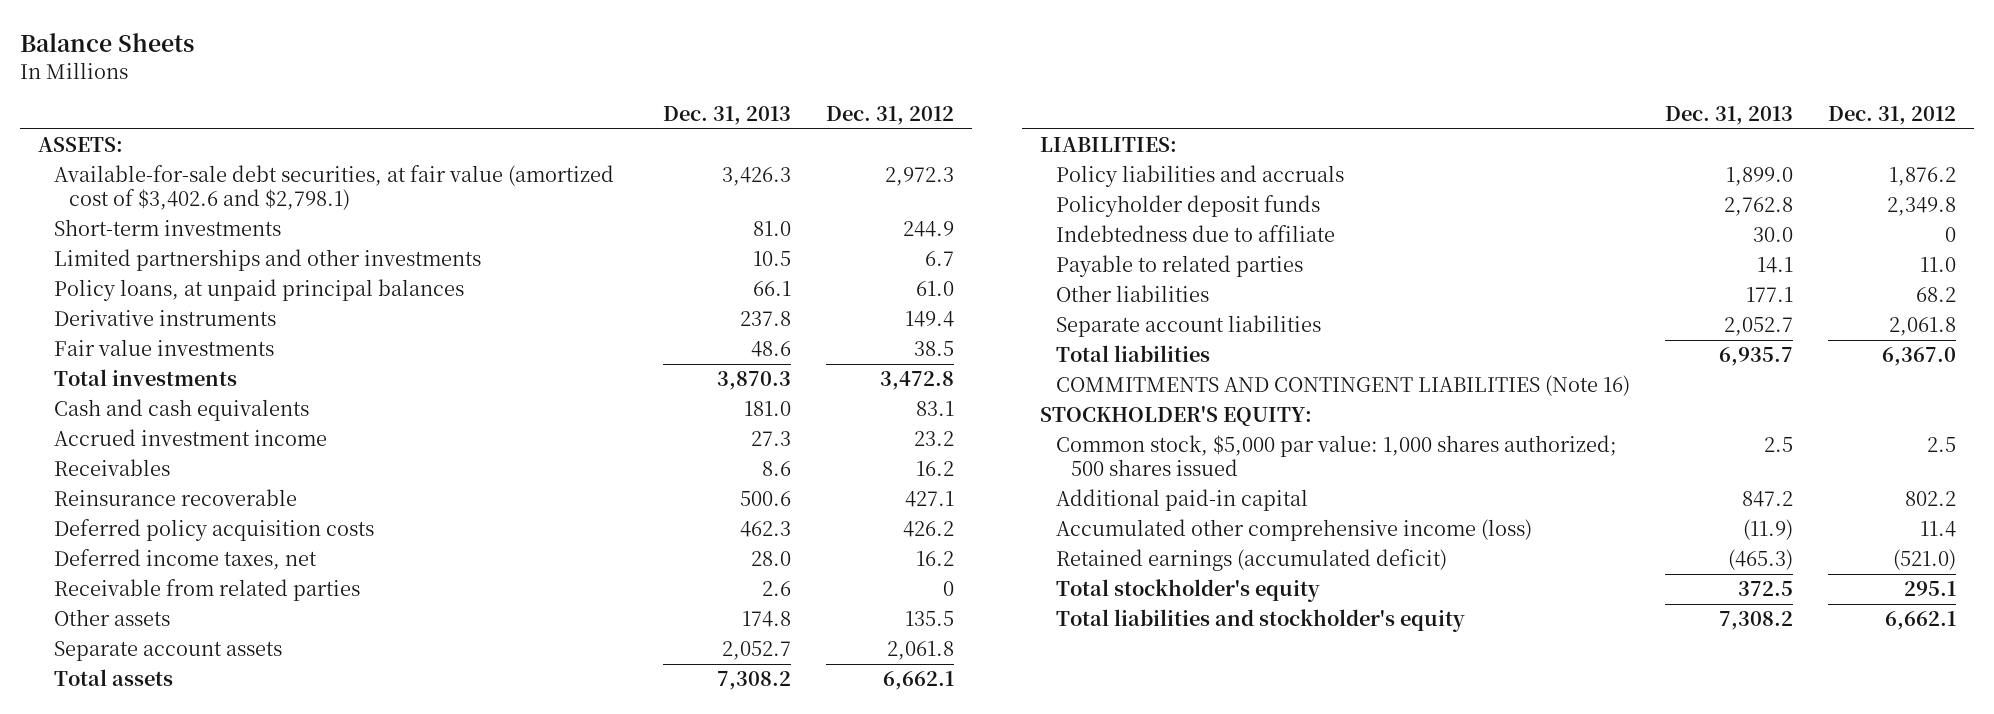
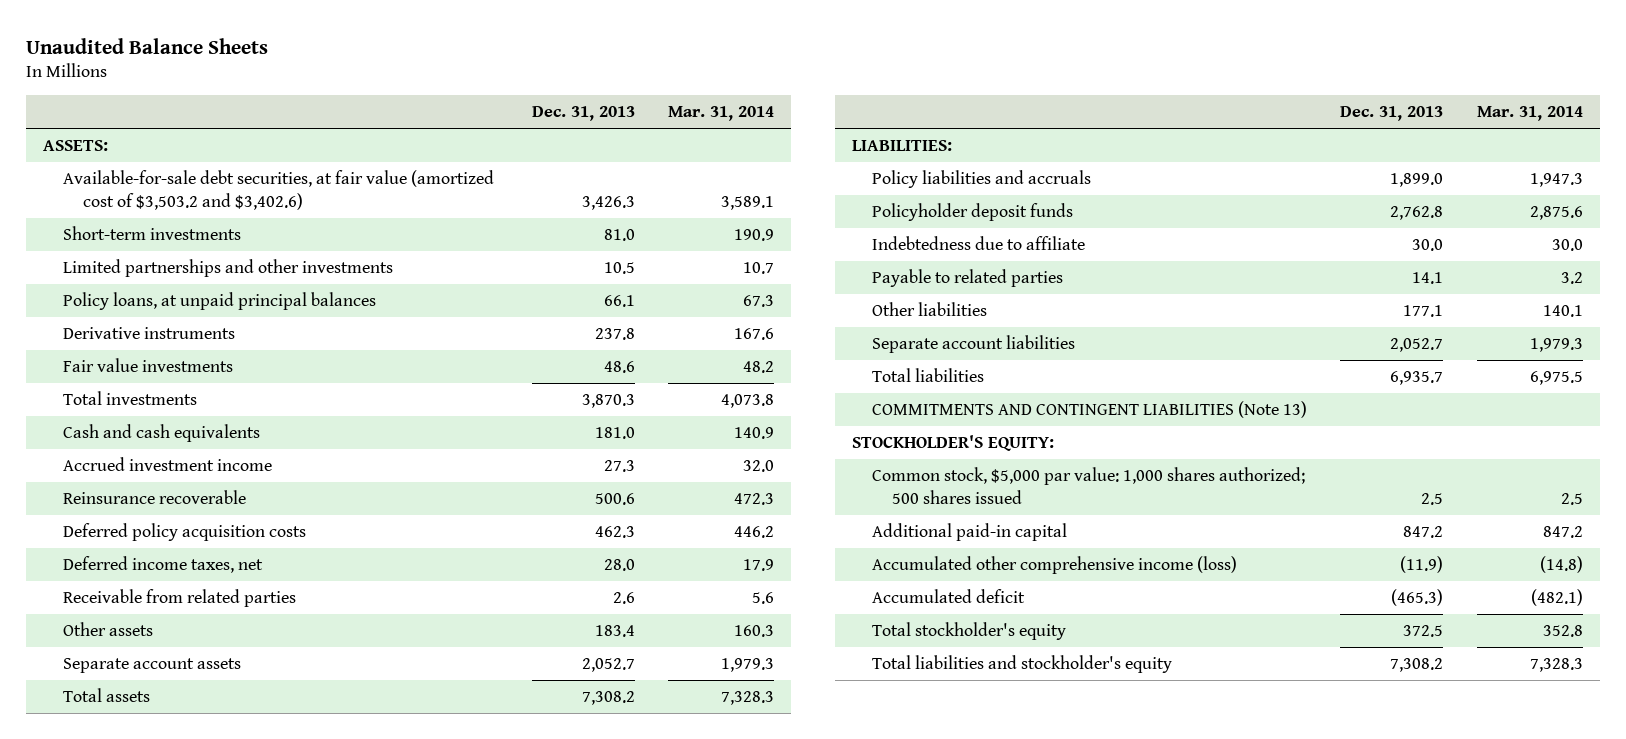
[20,32,195,52] Balance Sheets -> [26,37,269,54] Unaudited Balance Sheets
[826,106,955,126] Dec. 31, 2012 -> none
none -> [668,106,775,122] Mar. 31, 2014
[53,165,614,211] Available-for-sale debt securities, at fair value (amortized cost of $3,402.6 and $2,798.1) -> [63,170,495,210] Available-for-sale debt securities, at fair value (amortized cost of $3,503.2 and $3,402.6)
[53,459,170,477] Receivables -> none
[741,611,791,628] 174.8 -> [594,625,635,638] 183.4
[1055,375,1630,397] COMMITMENTS AND CONTINGENT LIABILITIES (Note 16) -> [871,401,1307,419] COMMITMENTS AND CONTINGENT LIABILITIES (Note 13)
[1055,549,1447,572] Retained earnings (accumulated deficit) -> [871,589,1025,604] Accumulated deficit

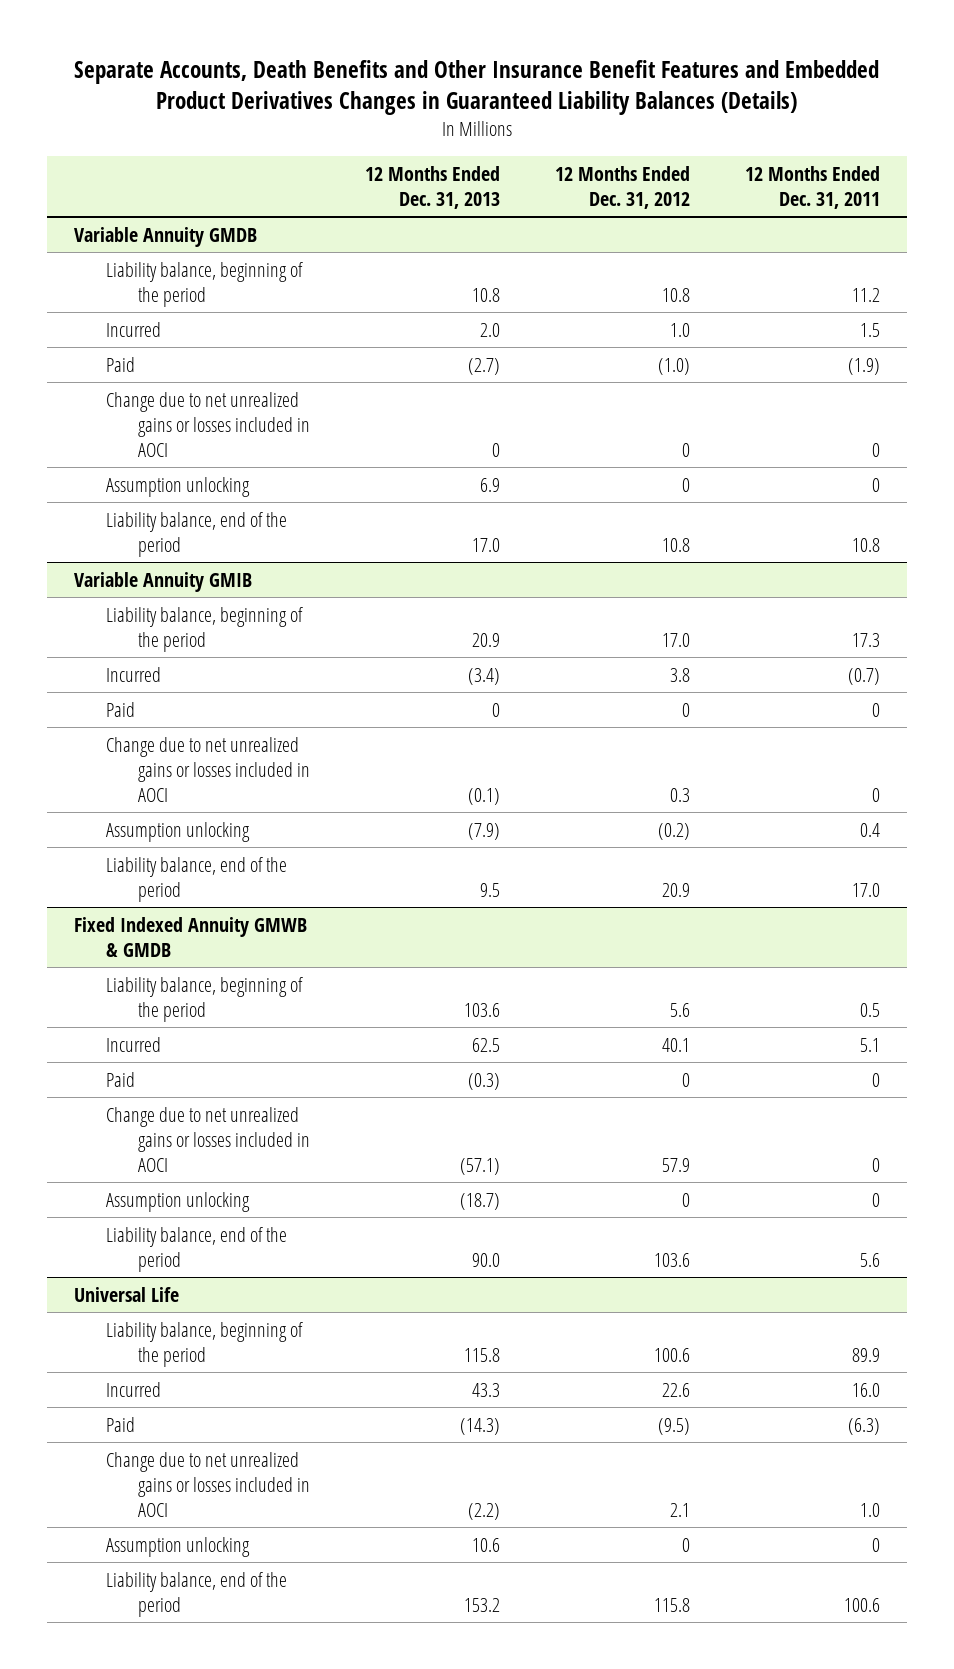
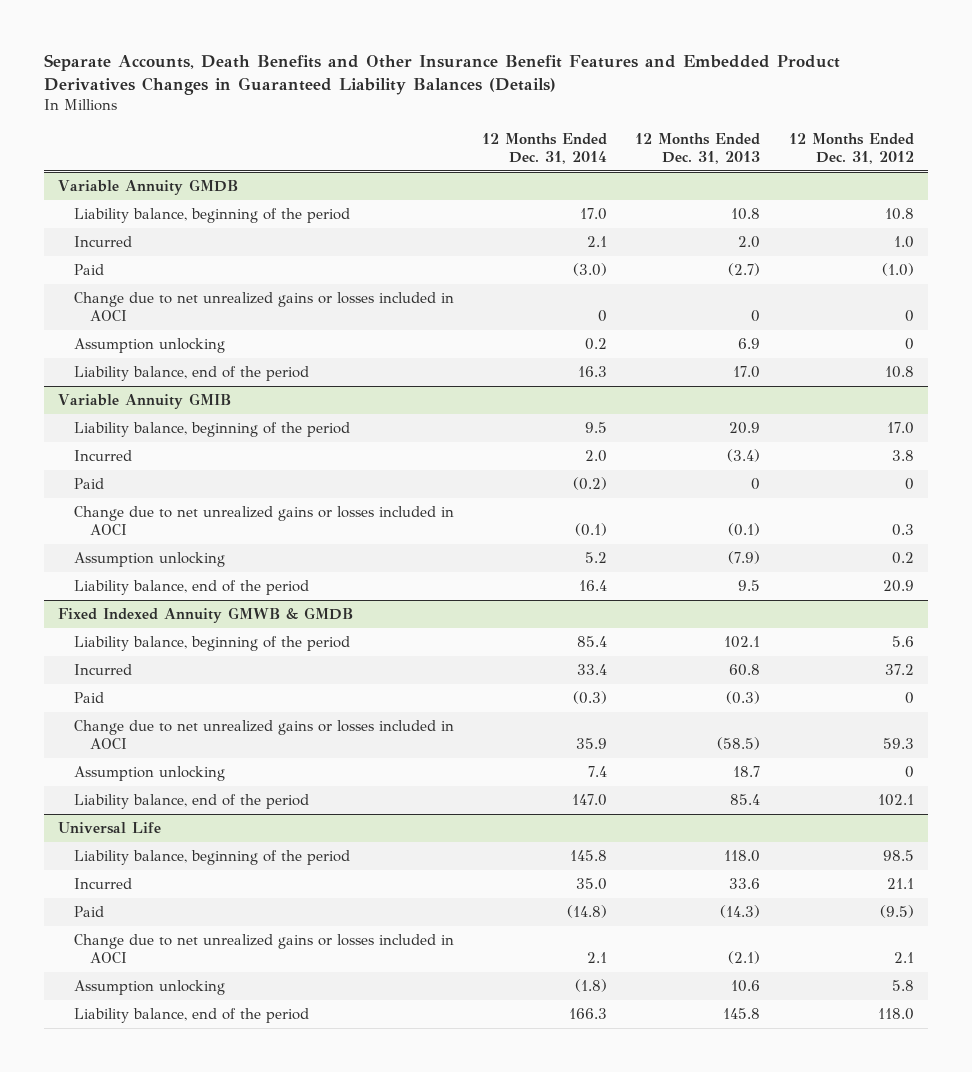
[744,165,880,209] 12 Months Ended Dec. 31, 2011 -> none
none -> [482,133,608,165] 12 Months Ended Dec. 31, 2014
[657,822,690,840] (0.2) -> [891,552,914,565] 0.2
[463,1002,500,1017] 103.6 -> [724,636,761,649] 102.1
[471,1037,500,1052] 62.5 -> [729,664,761,677] 60.8
[661,1037,690,1052] 40.1 -> [884,664,914,676] 37.2
[459,1157,500,1175] (57.1) -> [717,736,761,750] (58.5)
[661,1157,690,1172] 57.9 -> [882,737,914,749] 59.3
[459,1192,500,1210] (18.7) -> [733,766,761,778] 18.7
[471,1252,500,1267] 90.0 -> [730,794,761,806] 85.4
[653,1252,690,1267] 103.6 -> [877,794,914,807] 102.1
[463,1347,500,1362] 115.8 -> [724,850,761,863] 118.0
[653,1347,690,1362] 100.6 -> [882,850,914,862] 98.5
[471,1382,500,1397] 43.3 -> [729,878,761,890] 33.6
[661,1382,690,1397] 22.6 -> [886,878,914,890] 21.1
[467,1502,500,1520] (2.2) -> [728,950,761,964] (2.1)
[681,1537,690,1552] 0 -> [891,980,914,992] 5.8
[463,1597,500,1612] 153.2 -> [723,1008,761,1020] 145.8
[653,1597,690,1612] 115.8 -> [877,1008,914,1021] 118.0

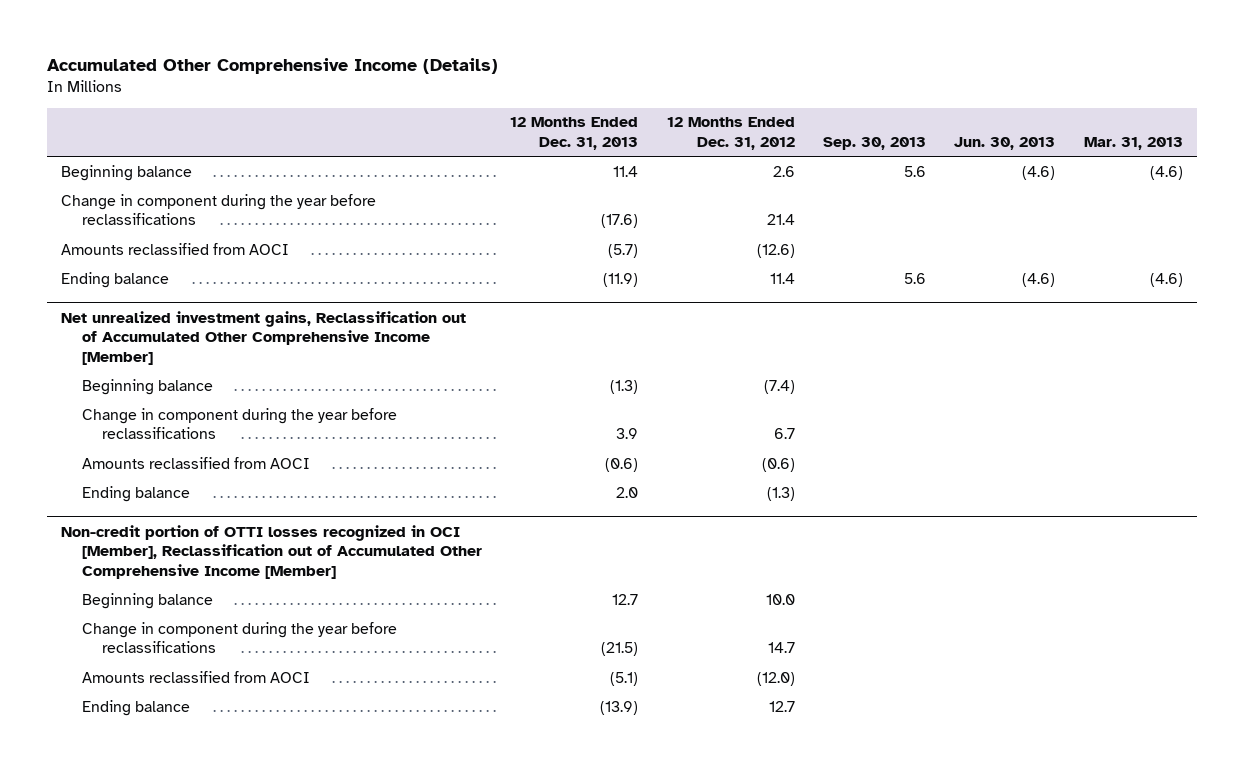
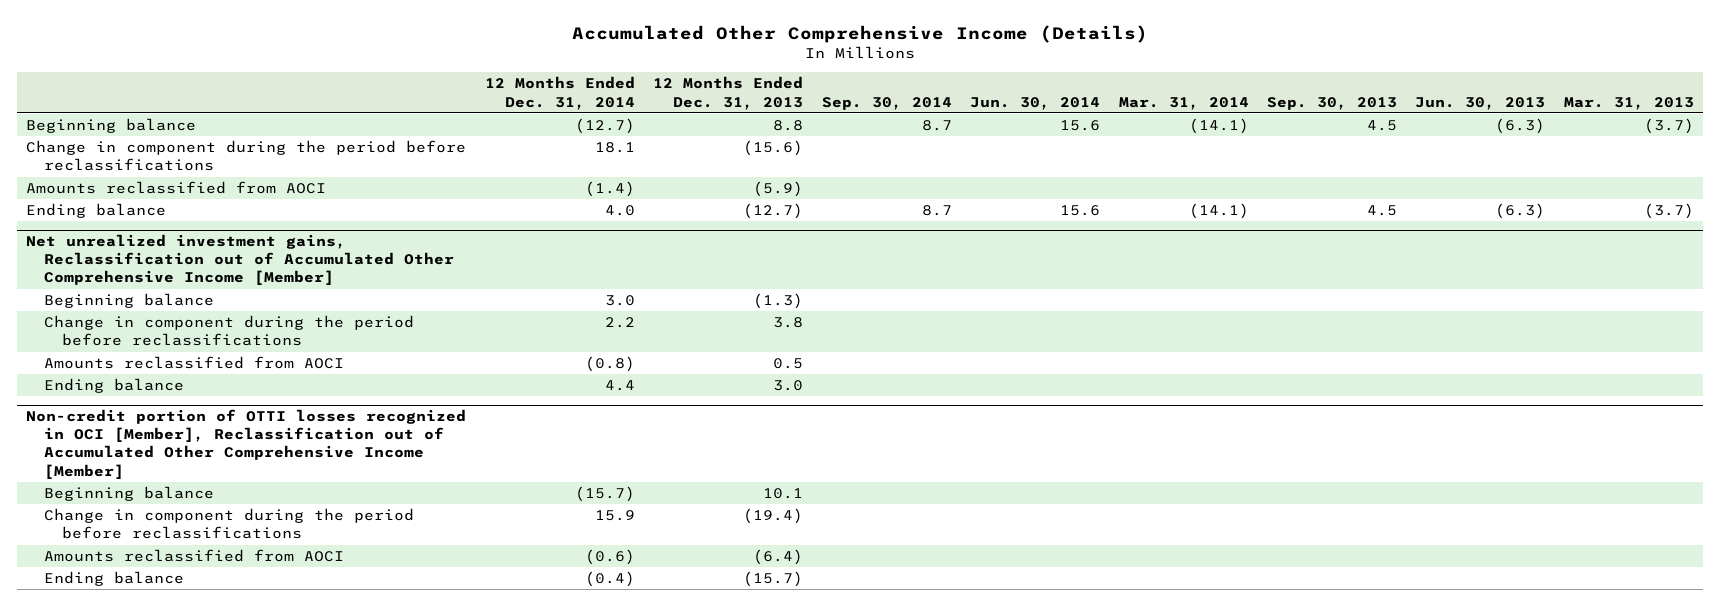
[666,117,795,151] 12 Months Ended Dec. 31, 2012 -> none
none -> [484,76,635,110] 12 Months Ended Dec. 31, 2014
none -> [821,96,952,110] Sep. 30, 2014
none -> [970,96,1101,110] Jun. 30, 2014
none -> [1118,96,1249,110] Mar. 31, 2014
[613,165,639,177] 11.4 -> [773,120,804,132] 8.8
[904,165,927,177] 5.6 -> [1366,120,1397,132] 4.5
[1022,165,1056,180] (4.6) -> [1495,118,1546,135] (6.3)
[1149,165,1183,180] (4.6) -> [1643,118,1694,135] (3.7)
[60,193,376,226] Change in component during the year before reclassifications -> [26,140,467,172] Change in component during the period before reclassifications
[601,214,639,229] (17.6) -> [743,140,804,157] (15.6)
[608,243,639,258] (5.7) -> [753,181,804,198] (5.9)
[603,272,639,287] (11.9) -> [743,203,804,220] (12.7)
[904,272,927,284] 5.6 -> [1366,205,1397,217] 4.5
[1022,272,1056,287] (4.6) -> [1495,203,1546,220] (6.3)
[1149,272,1183,287] (4.6) -> [1643,203,1694,220] (3.7)
[81,407,397,440] Change in component during the year before reclassifications -> [43,315,414,347] Change in component during the period before reclassifications
[616,428,639,440] 3.9 -> [773,317,804,329] 3.8
[605,457,639,472] (0.6) -> [773,358,804,370] 0.5
[616,486,639,498] 2.0 -> [773,380,804,392] 3.0
[612,593,639,605] 12.7 -> [763,488,804,500] 10.1
[81,621,397,654] Change in component during the year before reclassifications -> [43,508,414,540] Change in component during the period before reclassifications
[601,642,639,657] (21.5) -> [743,508,804,525] (19.4)
[610,671,639,686] (5.1) -> [753,549,804,566] (6.4)
[600,700,639,715] (13.9) -> [743,571,804,588] (15.7)

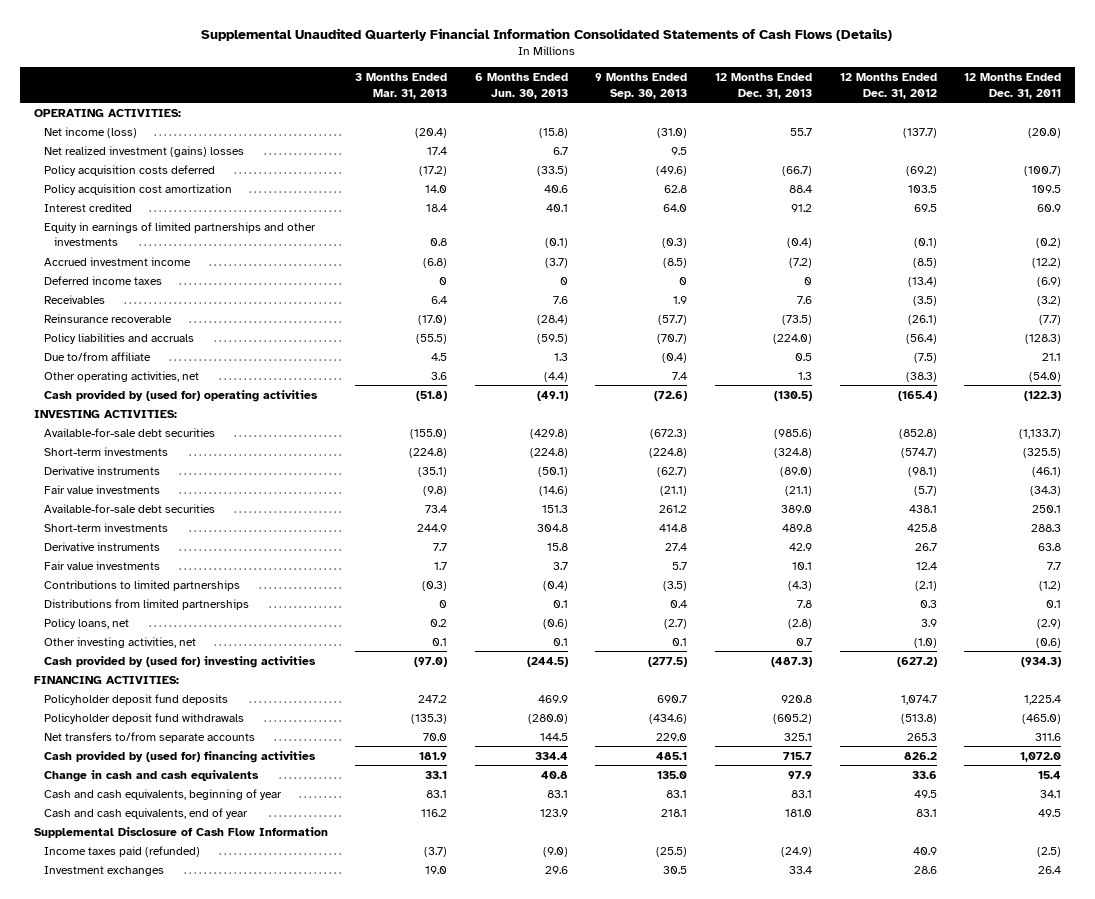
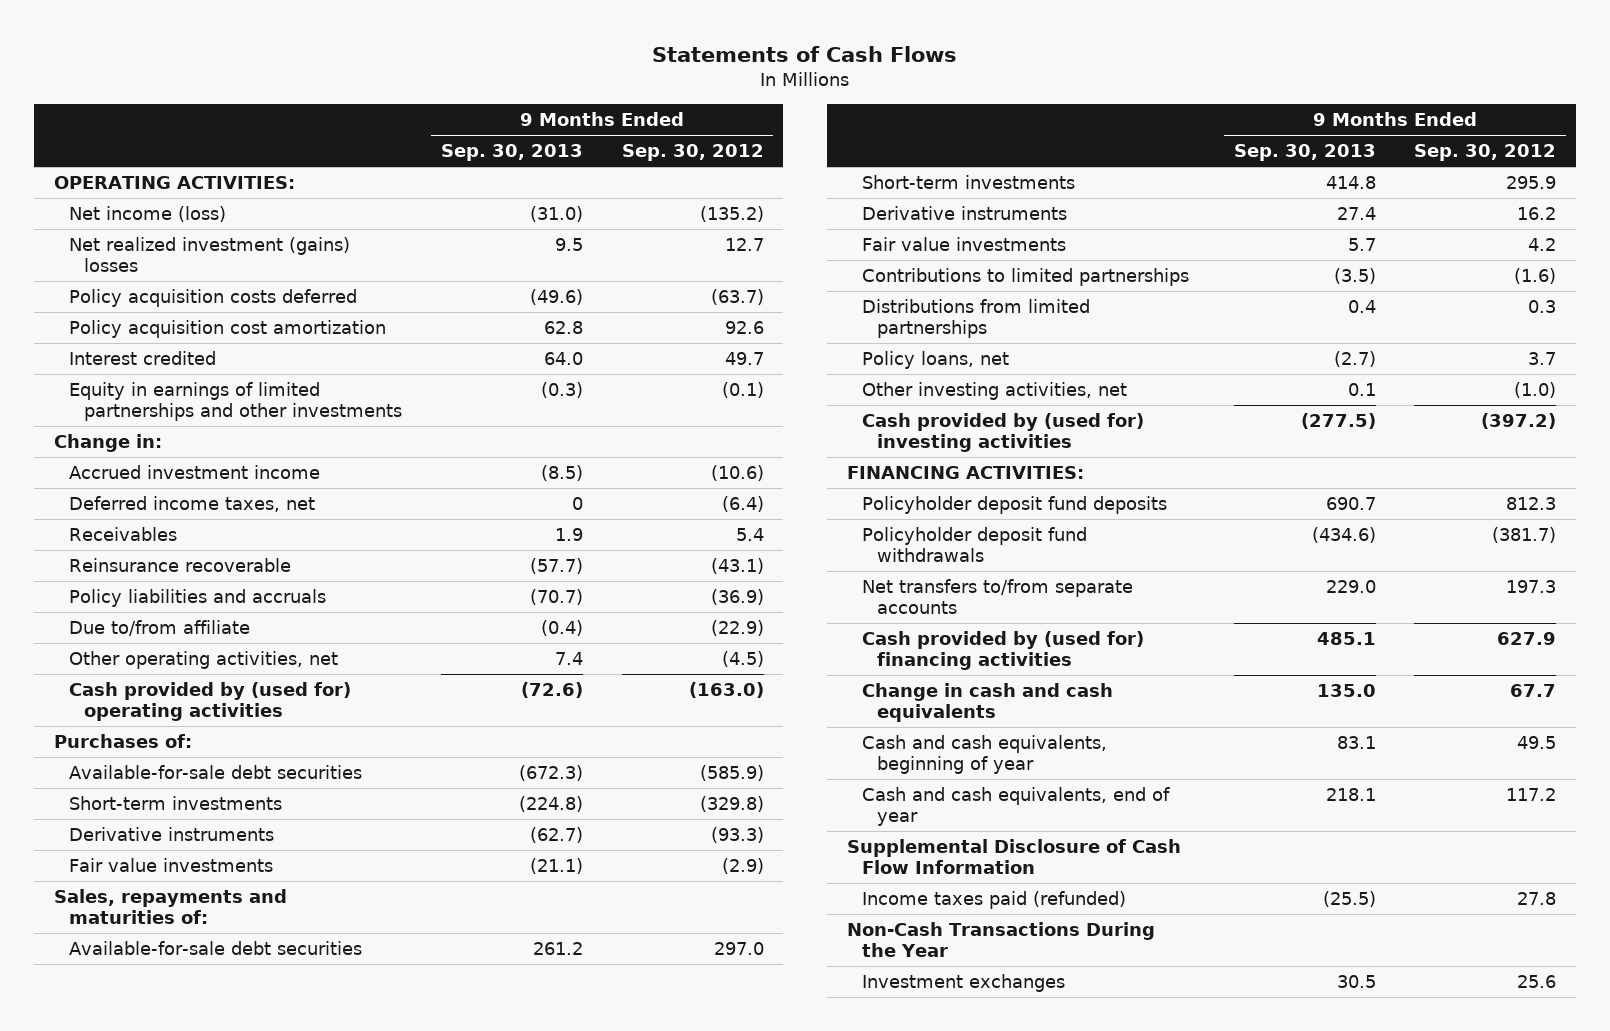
[201,27,893,41] Supplemental Unaudited Quarterly Financial Information Consolidated Statements of Cash Flows (Details) -> [652,46,958,63] Statements of Cash Flows
[355,73,448,99] 3 Months Ended Mar. 31, 2013 -> none
[474,73,568,99] 6 Months Ended Jun. 30, 2013 -> none
[715,73,813,99] 12 Months Ended Dec. 31, 2013 -> none
[839,73,937,99] 12 Months Ended Dec. 31, 2012 -> none
[964,73,1062,99] 12 Months Ended Dec. 31, 2011 -> none
none -> [621,144,764,162] Sep. 30, 2012
none -> [53,434,162,453] Change in:
[43,275,162,285] Deferred income taxes -> [68,496,315,513] Deferred income taxes, net
[33,409,177,418] INVESTING ACTIVITIES: -> none
none -> [53,734,192,749] Purchases of:
none -> [53,889,287,924] Sales, repayments and maturities of:
none -> [846,922,1155,957] Non-Cash Transactions During the Year

